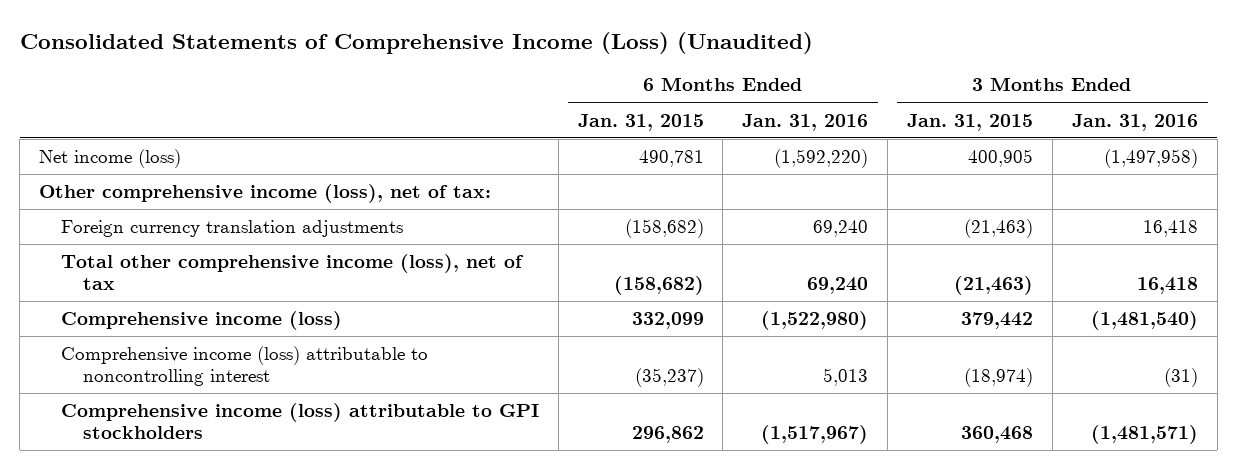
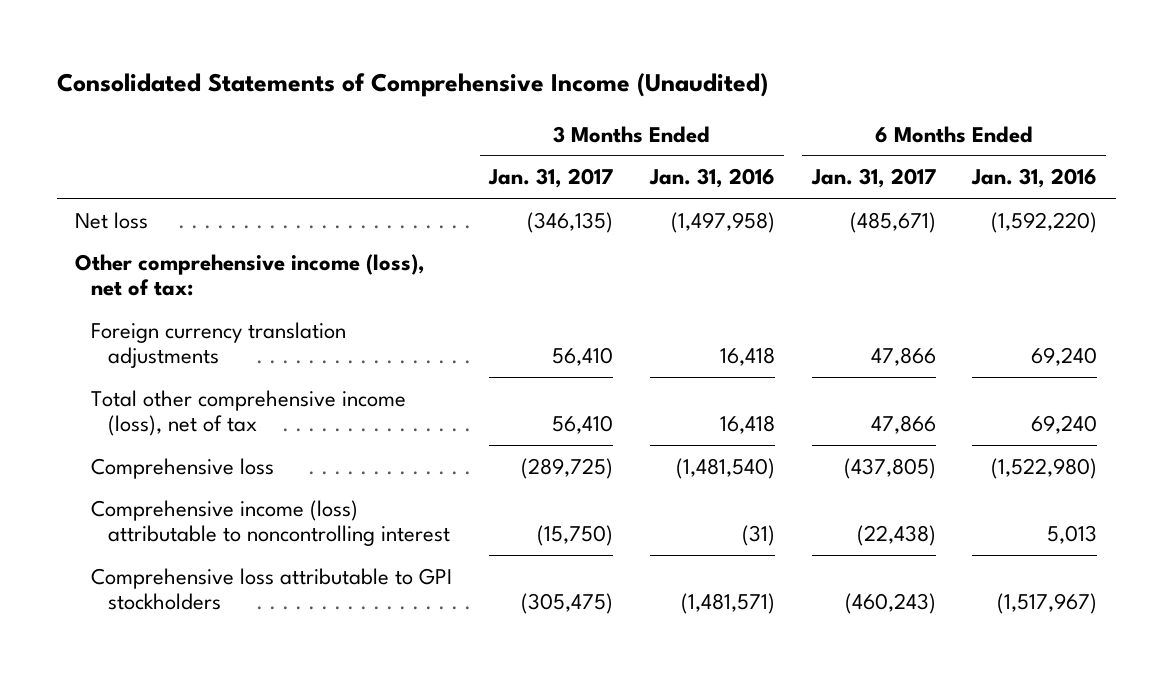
[19,31,813,54] Consolidated Statements of Comprehensive Income (Loss) (Unaudited) -> [56,73,768,98] Consolidated Statements of Comprehensive Income (Unaudited)
[577,113,704,131] Jan. 31, 2015 -> none
[907,113,1034,131] Jan. 31, 2015 -> none
none -> [488,168,614,189] Jan. 31, 2017
none -> [810,168,936,189] Jan. 31, 2017
[39,149,182,169] Net income (loss) -> [74,211,148,229] Net loss
[60,311,342,331] Comprehensive income (loss) -> [91,457,275,479] Comprehensive loss
[60,403,539,440] Comprehensive income (loss) attributable to GPI stockholders -> [91,567,453,611] Comprehensive loss attributable to GPI stockholders

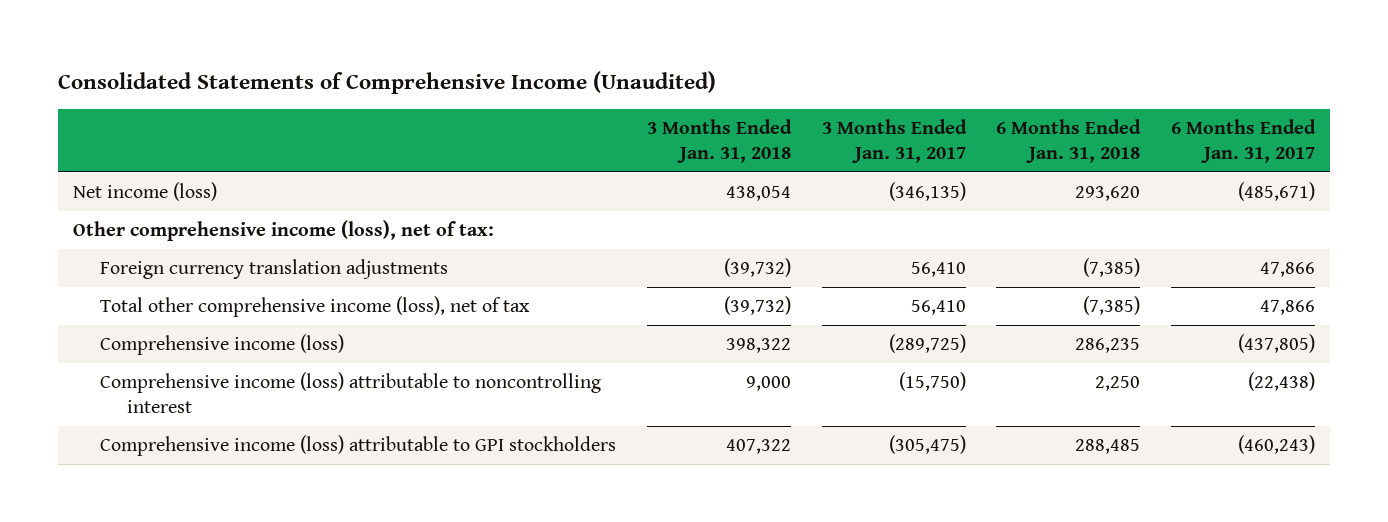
[648,168,775,189] Jan. 31, 2016 -> none
[971,168,1098,189] Jan. 31, 2016 -> none
none -> [646,119,792,163] 3 Months Ended Jan. 31, 2018
none -> [996,119,1142,163] 6 Months Ended Jan. 31, 2018
[74,211,148,229] Net loss -> [73,182,218,202] Net income (loss)
[91,457,275,479] Comprehensive loss -> [100,334,345,356] Comprehensive income (loss)
[91,567,453,611] Comprehensive loss attributable to GPI stockholders -> [100,435,617,457] Comprehensive income (loss) attributable to GPI stockholders

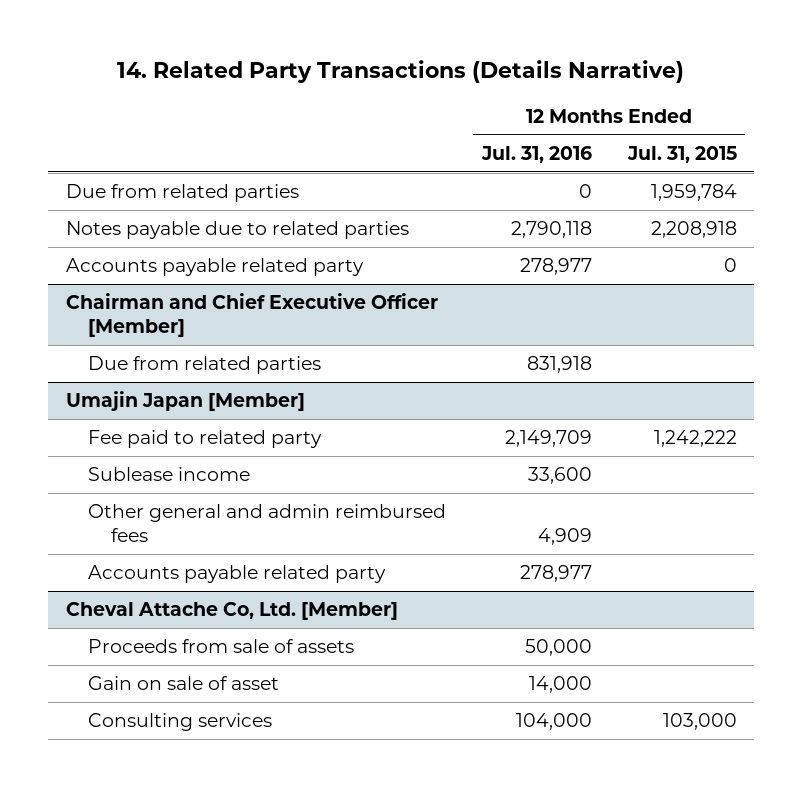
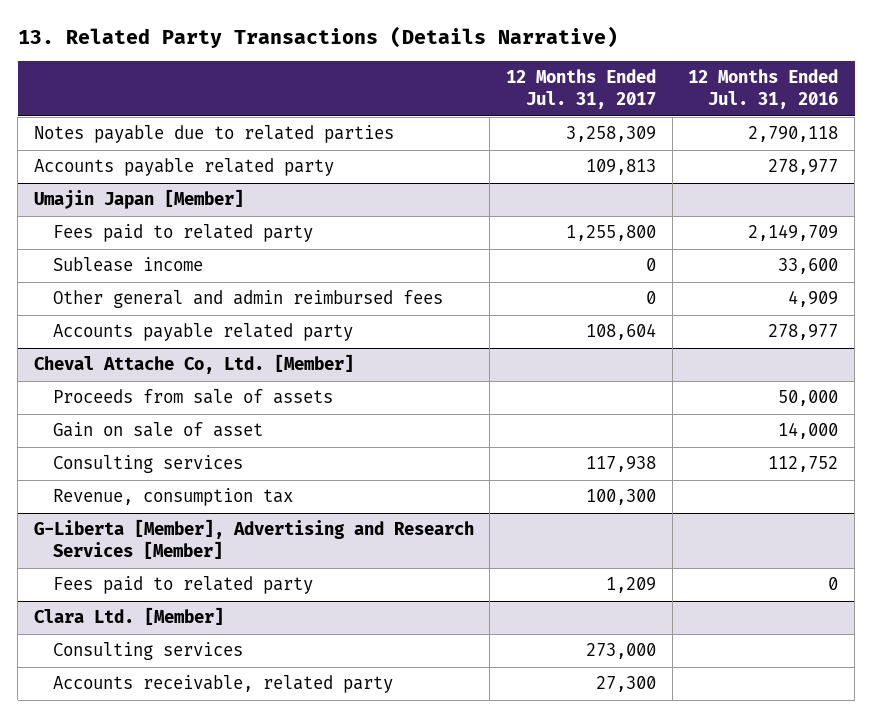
[117,60,685,84] 14. Related Party Transactions (Details Narrative) -> [17,25,618,48] 13. Related Party Transactions (Details Narrative)
[626,145,737,163] Jul. 31, 2015 -> none
none -> [506,69,657,109] 12 Months Ended Jul. 31, 2017
[66,184,300,203] Due from related parties -> none
[66,293,439,338] Chairman and Chief Executive Officer [Member] -> none
[88,356,322,375] Due from related parties -> none
[88,430,323,449] Fee paid to related party -> [52,224,313,243] Fees paid to related party
[516,713,593,731] 104,000 -> [768,456,839,473] 112,752
none -> [52,488,293,507] Revenue, consumption tax
none -> [33,519,474,560] G-Liberta [Member], Advertising and Research Services [Member]
none -> [52,576,313,595] Fees paid to related party
none -> [33,607,224,626] Clara Ltd. [Member]
none -> [52,642,243,661] Consulting services
none -> [52,675,393,694] Accounts receivable, related party

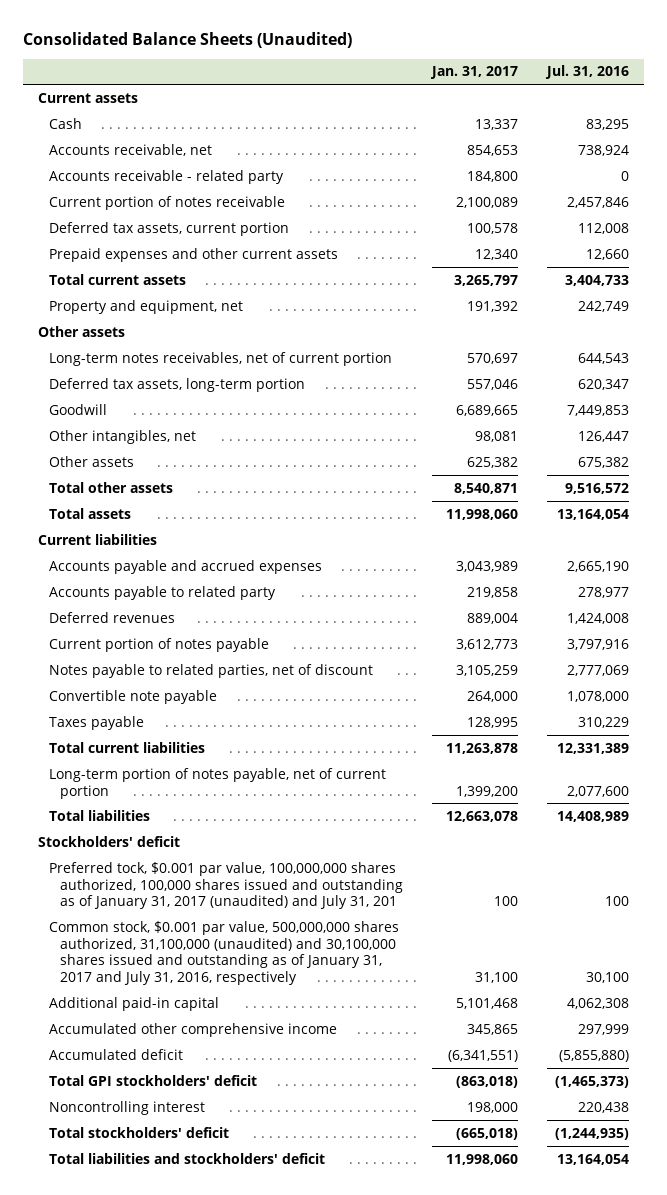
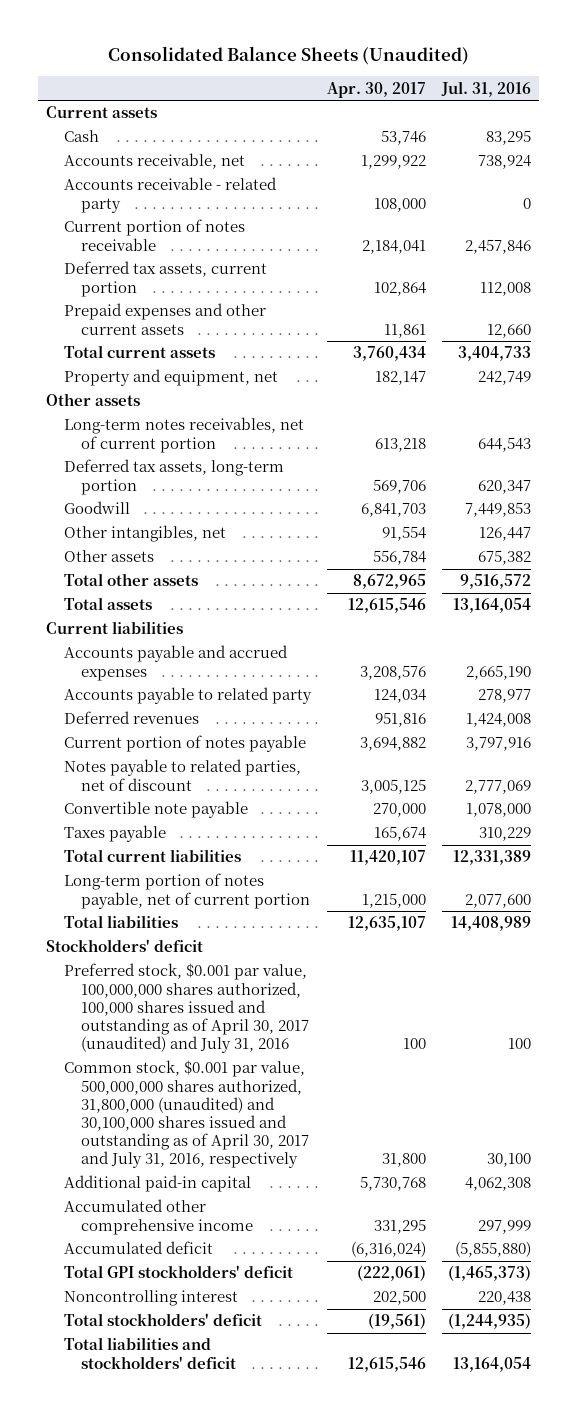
[429,66,518,80] Jan. 31, 2017 -> none
none -> [326,81,426,98] Apr. 30, 2017
[48,861,403,910] Preferred tock, $0.001 par value, 100,000,000 shares authorized, 100,000 shares issued and outstanding as of January 31, 2017 (unaudited) and July 31, 201 -> [63,963,309,1054] Preferred stock, $0.001 par value, 100,000,000 shares authorized, 100,000 shares issued and outstanding as of April 30, 2017 (unaudited) and July 31, 2016
[48,920,399,986] Common stock, $0.001 par value, 500,000,000 shares authorized, 31,100,000 (unaudited) and 30,100,000 shares issued and outstanding as of January 31, 2017 and July 31, 2016, respectively -> [63,1060,309,1169] Common stock, $0.001 par value, 500,000,000 shares authorized, 31,800,000 (unaudited) and 30,100,000 shares issued and outstanding as of April 30, 2017 and July 31, 2016, respectively

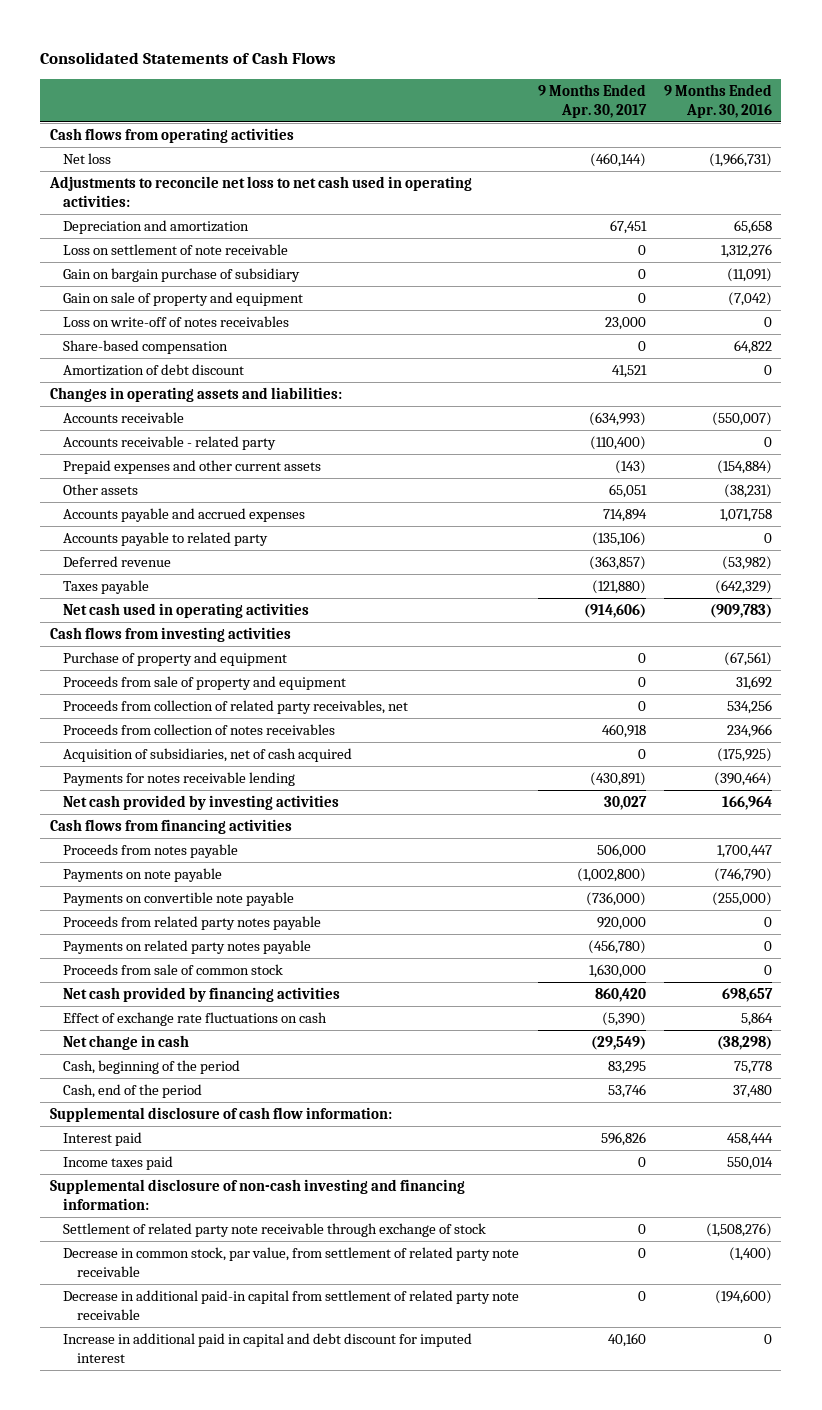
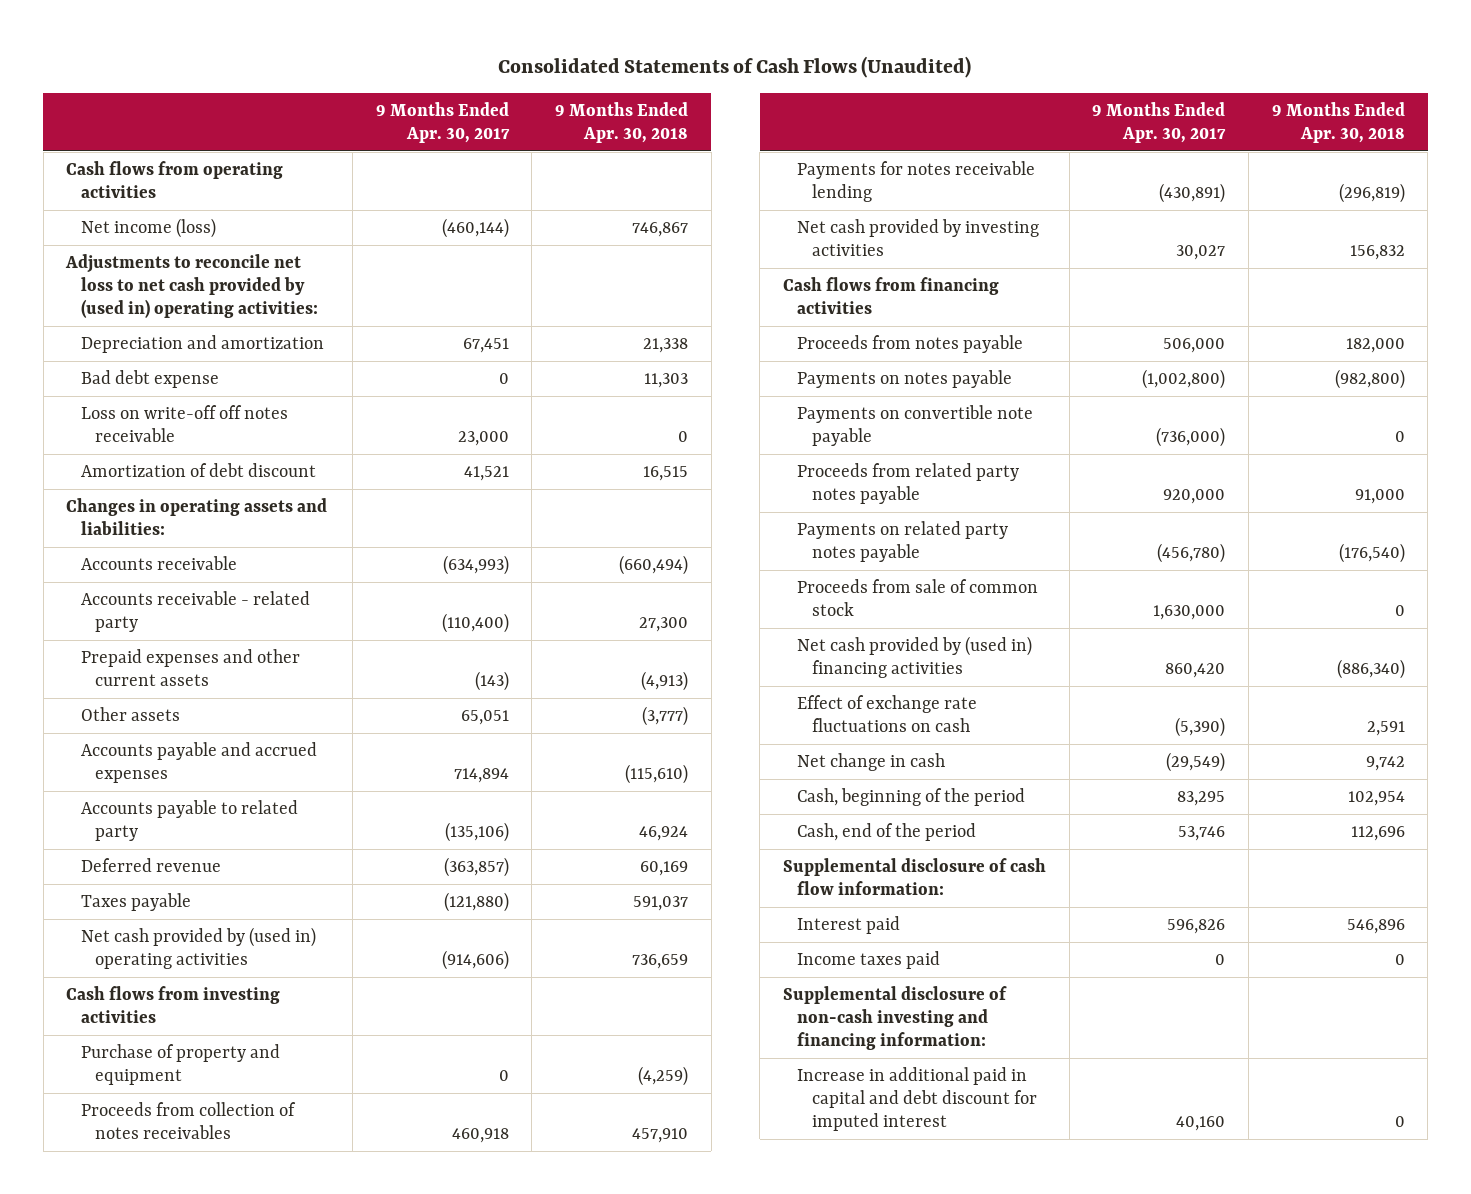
[40,51,337,64] Consolidated Statements of Cash Flows -> [498,56,972,79] Consolidated Statements of Cash Flows (Unaudited)
[663,83,772,118] 9 Months Ended Apr. 30, 2016 -> none
none -> [554,101,688,143] 9 Months Ended Apr. 30, 2018
[63,153,112,165] Net loss -> [80,218,216,239] Net income (loss)
[48,176,472,208] Adjustments to reconcile net loss to net cash used in operating activities: -> [65,254,318,318] Adjustments to reconcile net loss to net cash provided by (used in) operating activities:
[63,244,289,256] Loss on settlement of note receivable -> none
[63,268,301,283] Gain on bargain purchase of subsidiary -> none
[63,292,304,307] Gain on sale of property and equipment -> none
[63,340,229,355] Share-based compensation -> none
none -> [80,370,219,389] Bad debt expense
[63,316,290,328] Loss on write-off of notes receivables -> [80,405,288,442] Loss on write-off off notes receivable
[63,603,310,619] Net cash used in operating activities -> [80,927,316,969] Net cash provided by (used in) operating activities
[63,676,347,691] Proceeds from sale of property and equipment -> none
[63,700,409,715] Proceeds from collection of related party receivables, net -> none
[63,748,353,763] Acquisition of subsidiaries, net of cash acquired -> none
[63,868,223,883] Payments on note payable -> [797,370,1013,389] Payments on notes payable
[63,987,341,1003] Net cash provided by financing activities -> [797,636,1033,678] Net cash provided by (used in) financing activities
[63,1223,487,1238] Settlement of related party note receivable through exchange of stock -> none
[63,1247,520,1278] Decrease in common stock, par value, from settlement of related party note receivable -> none
[63,1290,520,1321] Decrease in additional paid-in capital from settlement of related party note receivable -> none

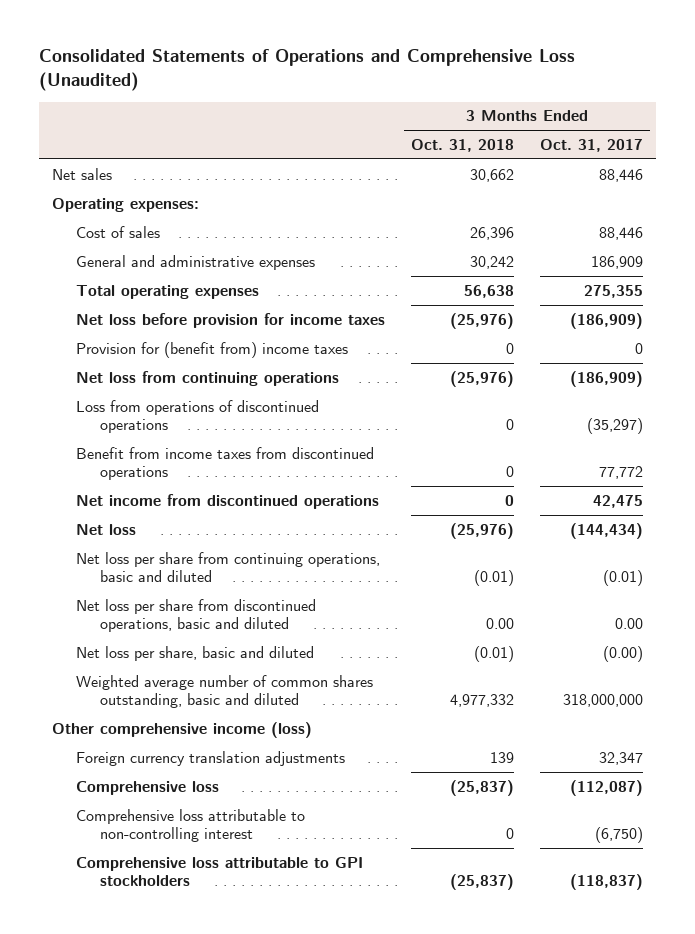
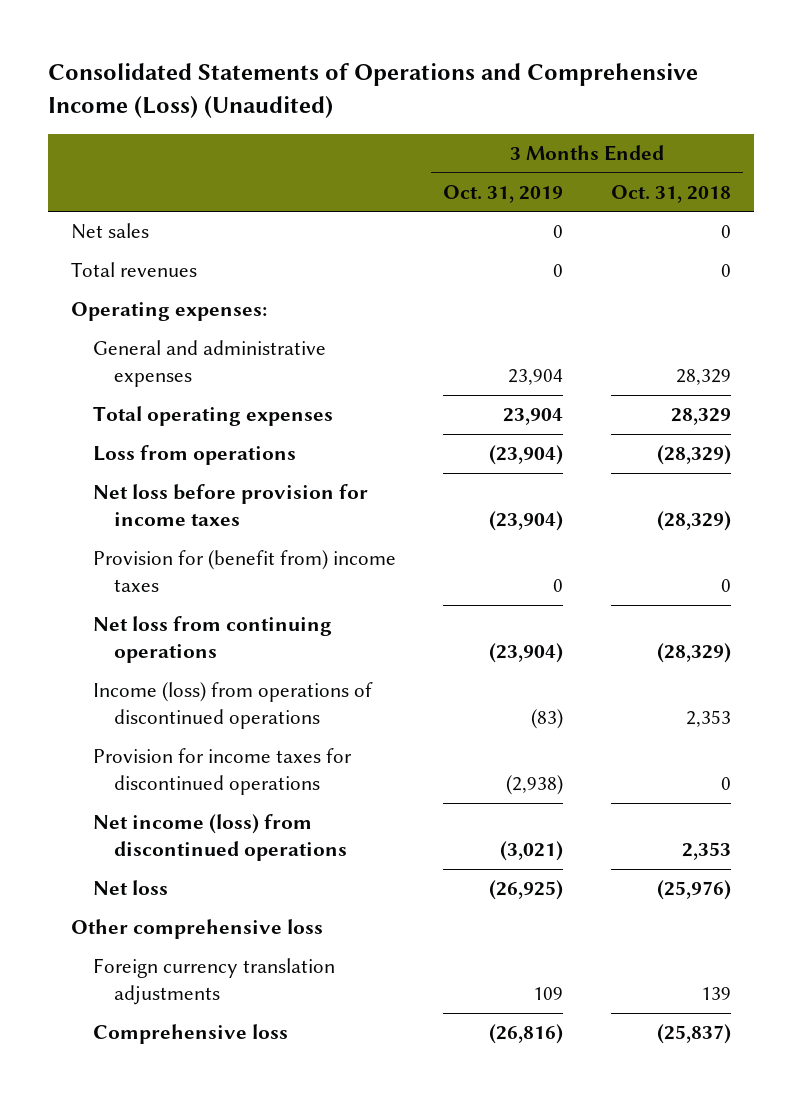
[38,49,575,92] Consolidated Statements of Operations and Comprehensive Loss (Unaudited) -> [47,63,698,118] Consolidated Statements of Operations and Comprehensive Income (Loss) (Unaudited)
[540,138,644,152] Oct. 31, 2017 -> none
none -> [443,184,564,203] Oct. 31, 2019
[469,168,514,182] 30,662 -> [720,225,731,239] 0
none -> [71,262,198,278] Total revenues
[75,225,160,238] Cost of sales -> none
[469,255,514,269] 30,242 -> [675,368,731,385] 28,329
[463,284,514,298] 56,638 -> [670,408,731,426] 28,329
none -> [92,445,296,466] Loss from operations
[449,312,514,329] (25,976) -> [656,510,731,531] (28,329)
[449,370,514,387] (25,976) -> [656,642,731,663] (28,329)
[75,399,319,434] Loss from operations of discontinued operations -> [92,682,373,729] Income (loss) from operations of discontinued operations
[505,419,514,431] 0 -> [685,709,731,727] 2,353
[75,446,374,481] Benefit from income taxes from discontinued operations -> [92,748,352,795] Provision for income taxes for discontinued operations
[75,493,379,509] Net income from discontinued operations -> [92,814,348,861] Net income (loss) from discontinued operations
[504,494,514,506] 0 -> [681,841,731,860] 2,353
[75,551,380,583] Net loss per share from continuing operations, basic and diluted -> none
[75,598,316,633] Net loss per share from discontinued operations, basic and diluted -> none
[75,645,314,661] Net loss per share, basic and diluted -> none
[75,674,373,709] Weighted average number of common shares outstanding, basic and diluted -> none
[51,721,312,738] Other comprehensive income (loss) -> [71,919,324,940] Other comprehensive loss
[75,808,305,843] Comprehensive loss attributable to non-controlling interest -> none
[75,856,363,887] Comprehensive loss attributable to GPI stockholders -> none

